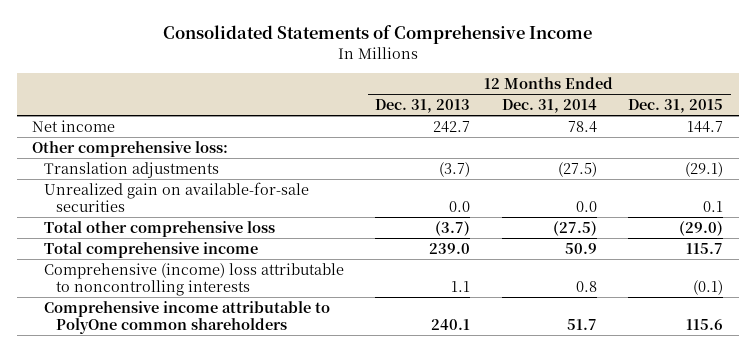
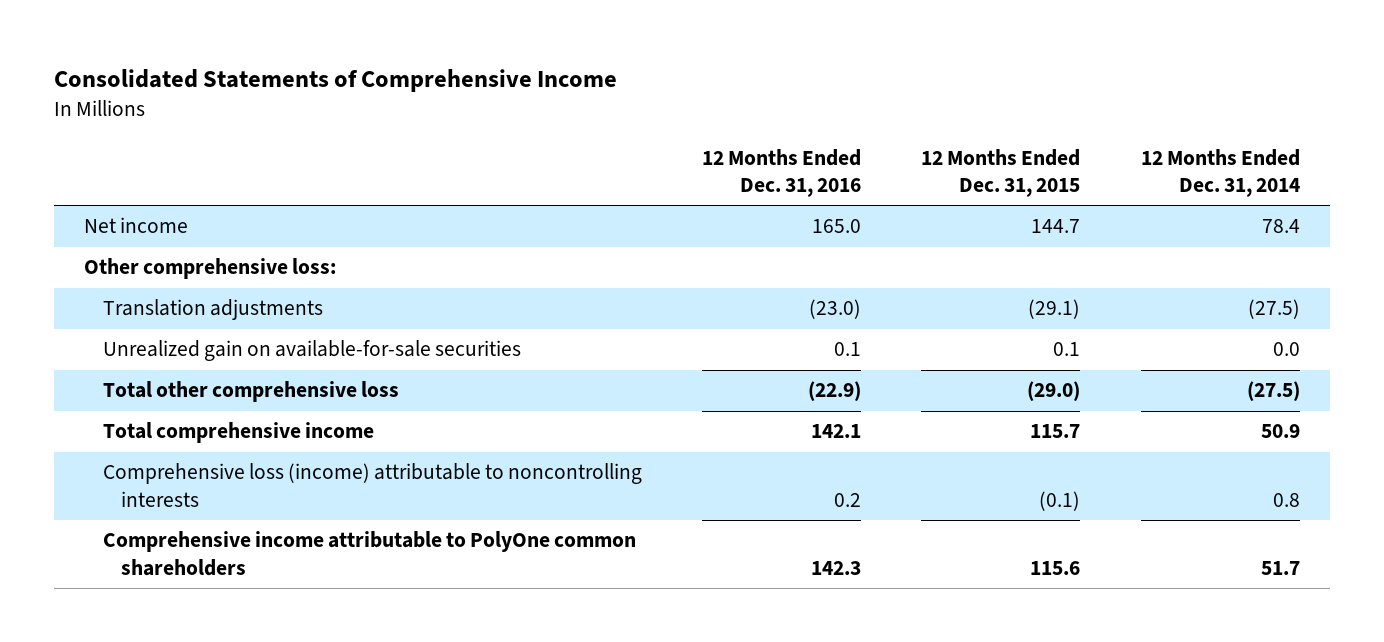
[375,98,471,113] Dec. 31, 2013 -> none
none -> [702,148,862,197] 12 Months Ended Dec. 31, 2016
[44,262,345,296] Comprehensive (income) loss attributable to noncontrolling interests -> [102,463,642,507] Comprehensive loss (income) attributable to noncontrolling interests

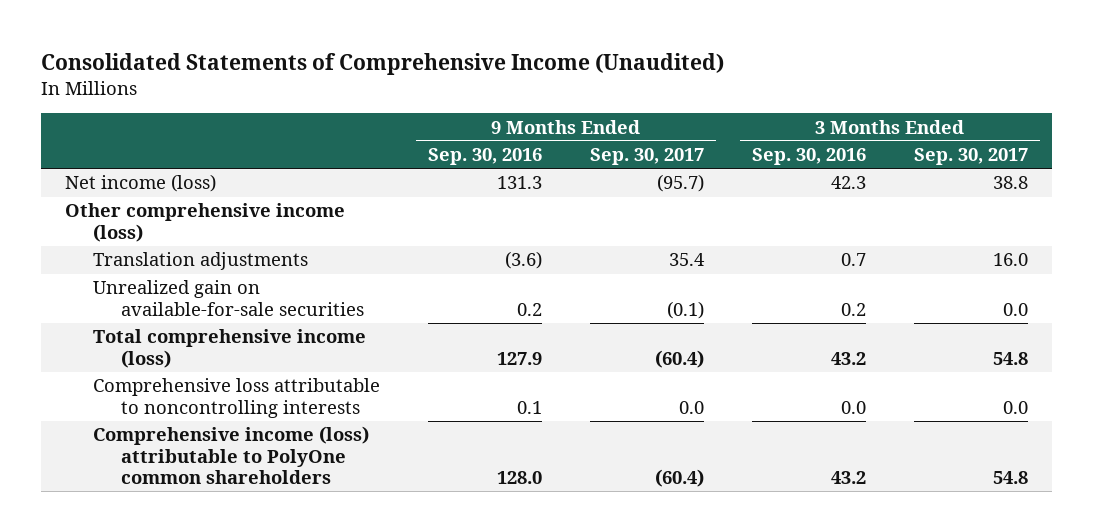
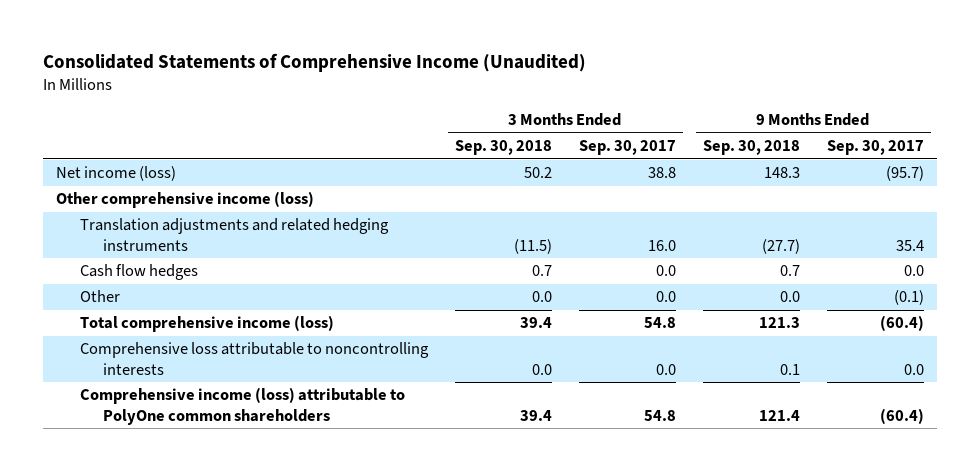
[428,148,543,166] Sep. 30, 2016 -> none
[752,148,867,166] Sep. 30, 2016 -> none
none -> [454,140,552,156] Sep. 30, 2018
none -> [702,140,800,156] Sep. 30, 2018
[93,280,365,316] Unrealized gain on available-for-sale securities -> none
[93,252,309,271] Translation adjustments -> [79,218,389,251] Translation adjustments and related hedging instruments
none -> [79,264,198,281] Cash flow hedges
none -> [79,290,120,303] Other

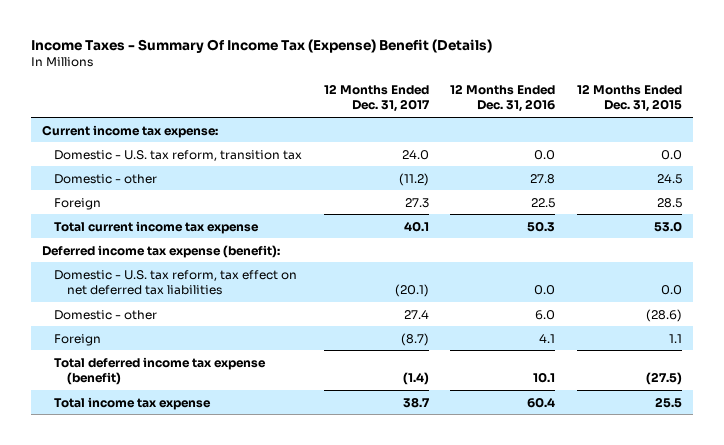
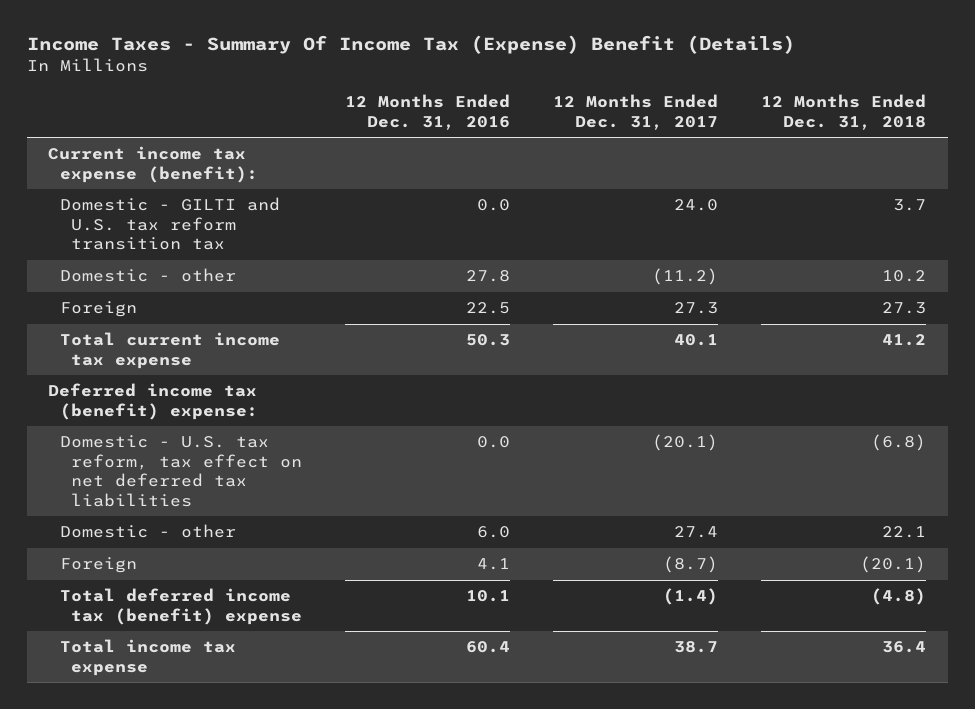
[576,84,682,113] 12 Months Ended Dec. 31, 2015 -> none
none -> [761,94,927,130] 12 Months Ended Dec. 31, 2018
[42,124,219,138] Current income tax expense: -> [48,146,258,183] Current income tax expense (benefit):
[54,149,303,161] Domestic - U.S. tax reform, transition tax -> [59,197,280,251] Domestic - GILTI and U.S. tax reform transition tax
[42,244,281,258] Deferred income tax expense (benefit): -> [48,383,258,420] Deferred income tax (benefit) expense:
[54,356,267,385] Total deferred income tax expense (benefit) -> [59,588,303,625] Total deferred income tax (benefit) expense

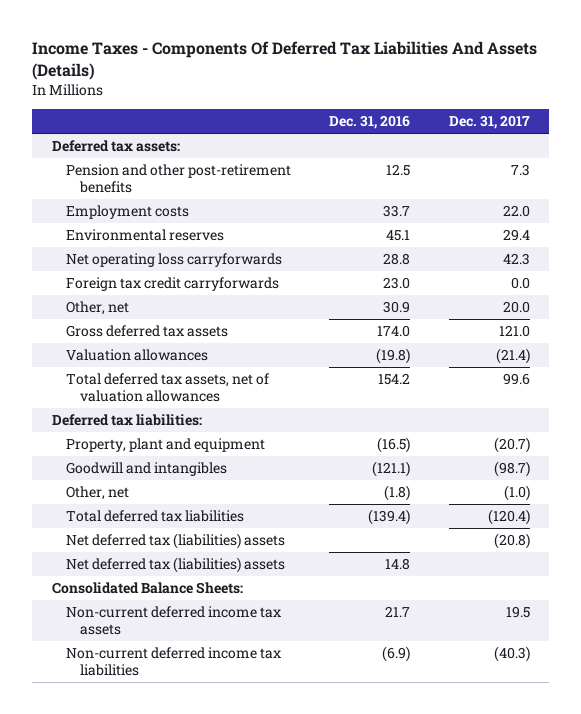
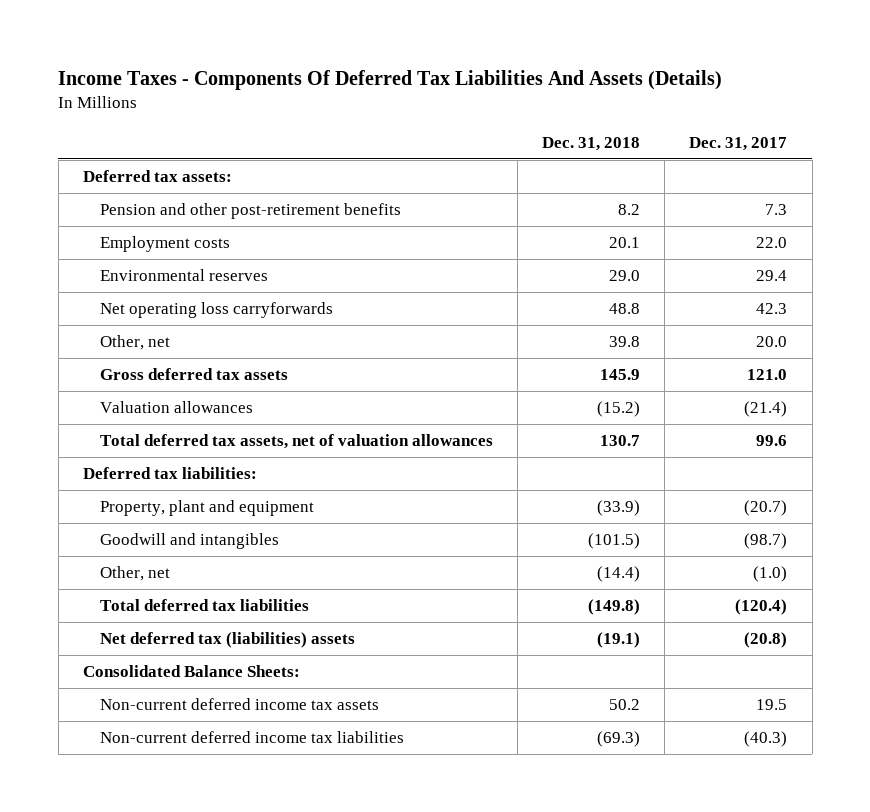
[329,115,411,130] Dec. 31, 2016 -> none
none -> [542,136,641,151] Dec. 31, 2018
[65,277,279,292] Foreign tax credit carryforwards -> none
[65,557,285,574] Net deferred tax (liabilities) assets -> none

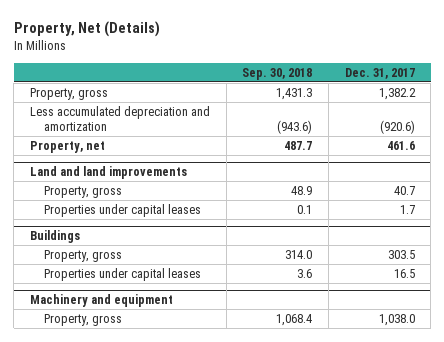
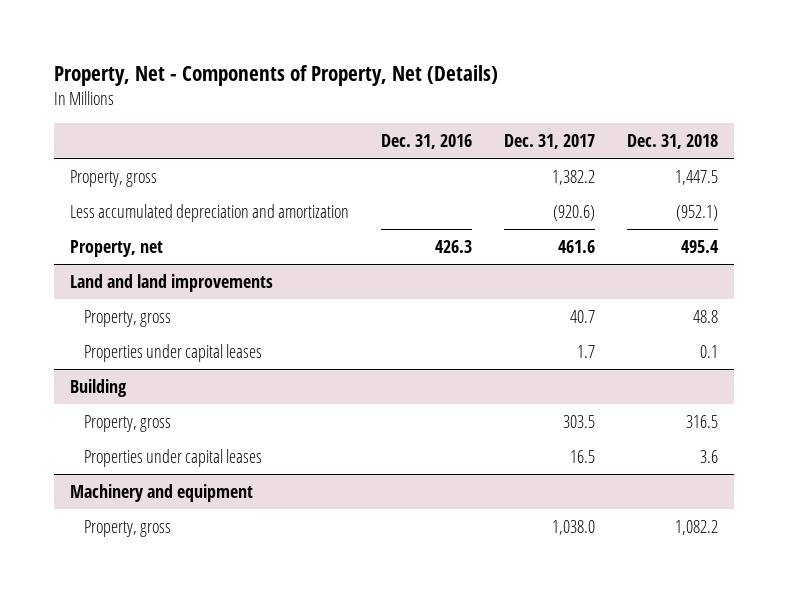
[13,21,160,38] Property, Net (Details) -> [53,65,498,87] Property, Net - Components of Property, Net (Details)
[242,67,313,80] Sep. 30, 2018 -> none
none -> [380,134,472,150] Dec. 31, 2016
none -> [626,134,718,150] Dec. 31, 2018
[29,230,80,244] Buildings -> [69,378,127,397] Building

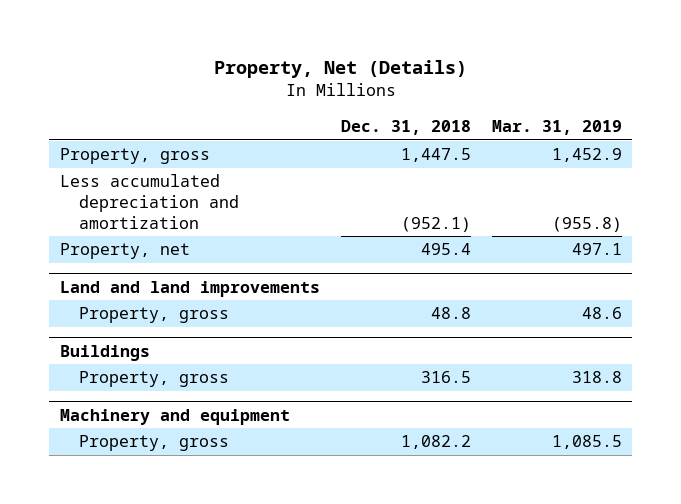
[53,65,498,87] Property, Net - Components of Property, Net (Details) -> [213,60,467,79] Property, Net (Details)
[380,134,472,150] Dec. 31, 2016 -> none
[503,134,595,150] Dec. 31, 2017 -> none
none -> [491,119,622,135] Mar. 31, 2019
[83,343,262,362] Properties under capital leases -> none
[69,378,127,397] Building -> [59,344,150,361] Buildings
[83,448,262,467] Properties under capital leases -> none

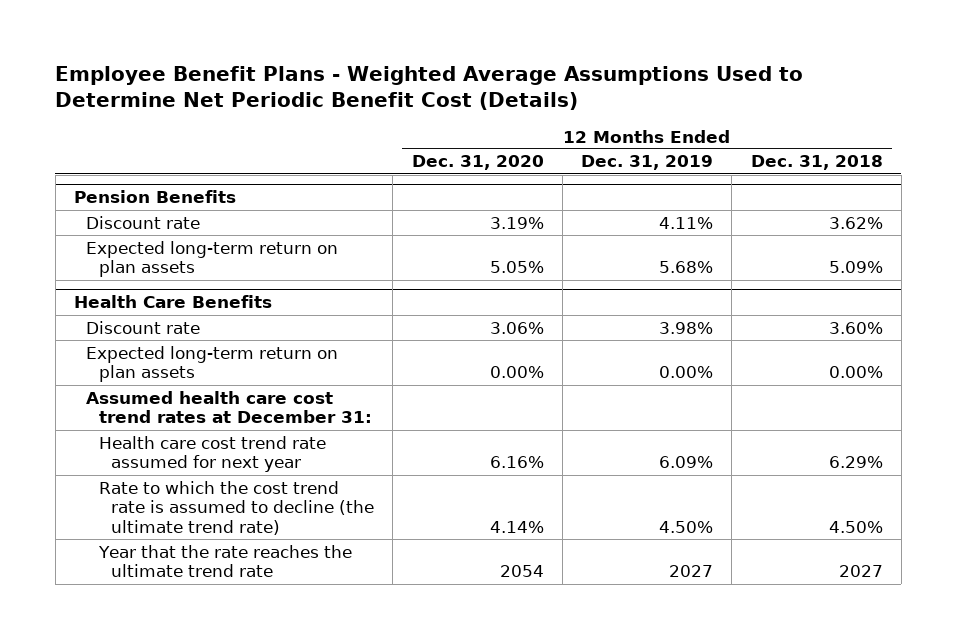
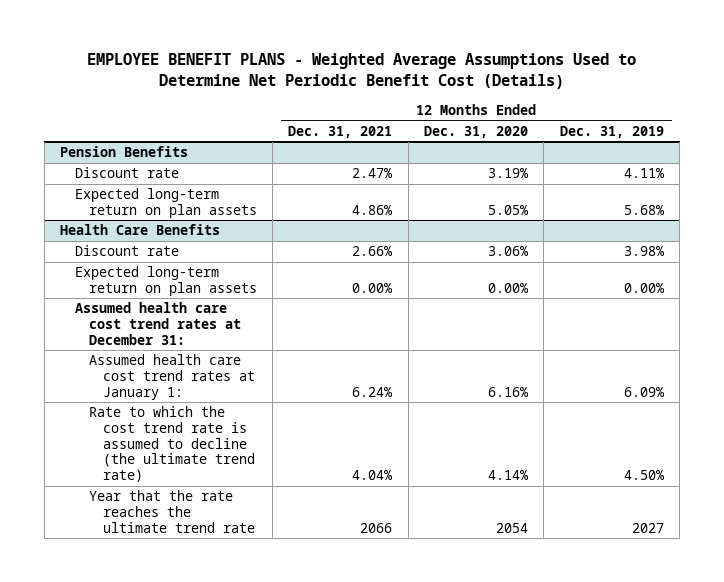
[55,66,804,111] Employee Benefit Plans - Weighted Average Assumptions Used to Determine Net Periodic Benefit Cost (Details) -> [86,53,636,90] EMPLOYEE BENEFIT PLANS - Weighted Average Assumptions Used to Determine Net Periodic Benefit Cost (Details)
[750,155,883,171] Dec. 31, 2018 -> none
none -> [288,125,393,138] Dec. 31, 2021
[98,435,326,473] Health care cost trend rate assumed for next year -> [88,354,256,400] Assumed health care cost trend rates at January 1:

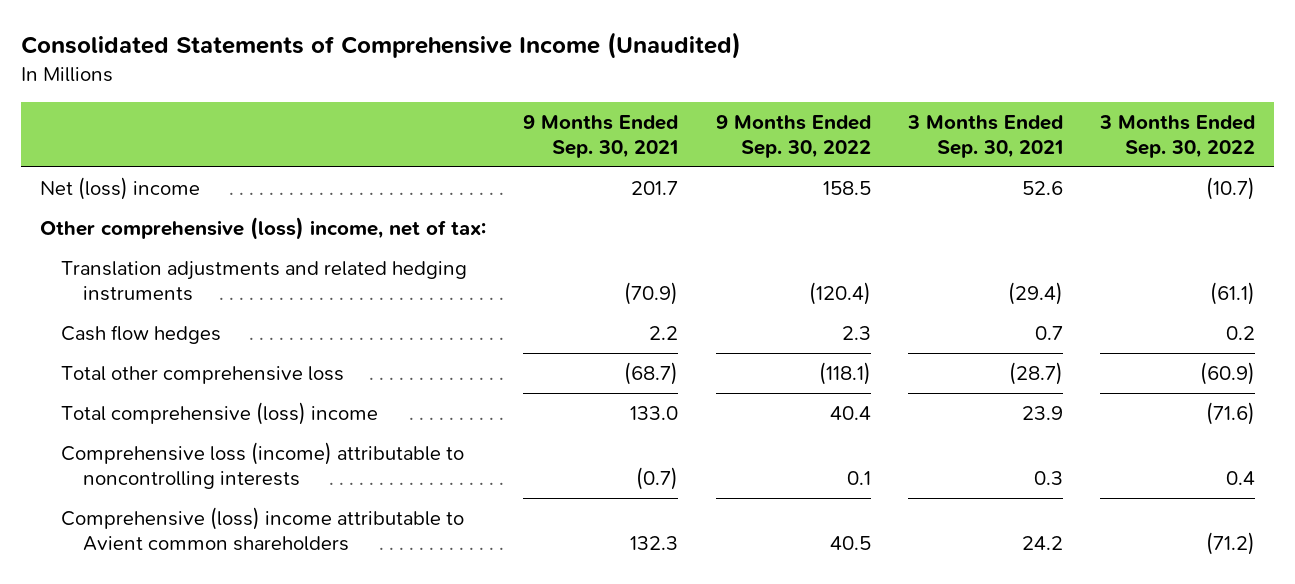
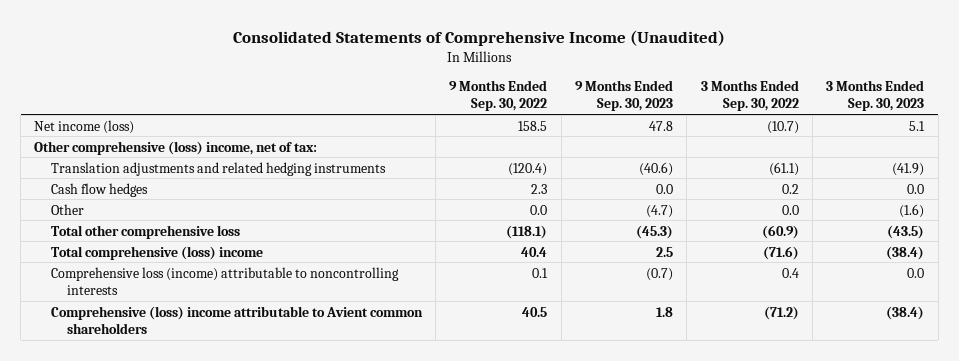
[523,114,679,158] 9 Months Ended Sep. 30, 2021 -> none
[907,114,1064,158] 3 Months Ended Sep. 30, 2021 -> none
none -> [575,80,674,112] 9 Months Ended Sep. 30, 2023
none -> [826,80,925,112] 3 Months Ended Sep. 30, 2023
[39,176,200,200] Net (loss) income -> [34,119,135,134] Net income (loss)
none -> [50,203,84,215] Other

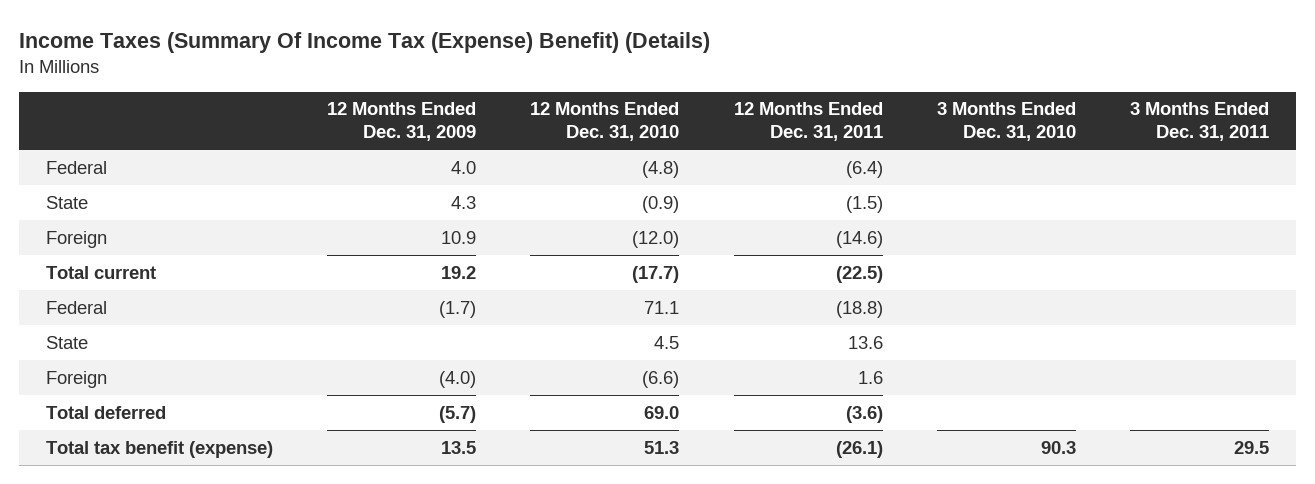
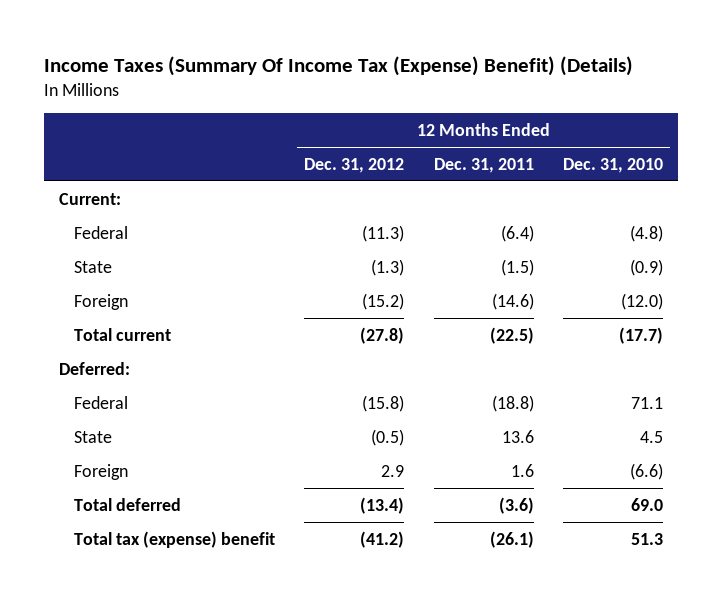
[327,102,477,141] 12 Months Ended Dec. 31, 2009 -> none
[936,102,1076,141] 3 Months Ended Dec. 31, 2010 -> none
[1129,102,1269,141] 3 Months Ended Dec. 31, 2011 -> none
none -> [304,157,405,173] Dec. 31, 2012
none -> [58,192,121,205] Current:
none -> [58,361,130,375] Deferred:
[46,440,274,458] Total tax benefit (expense) -> [74,530,276,548] Total tax (expense) benefit

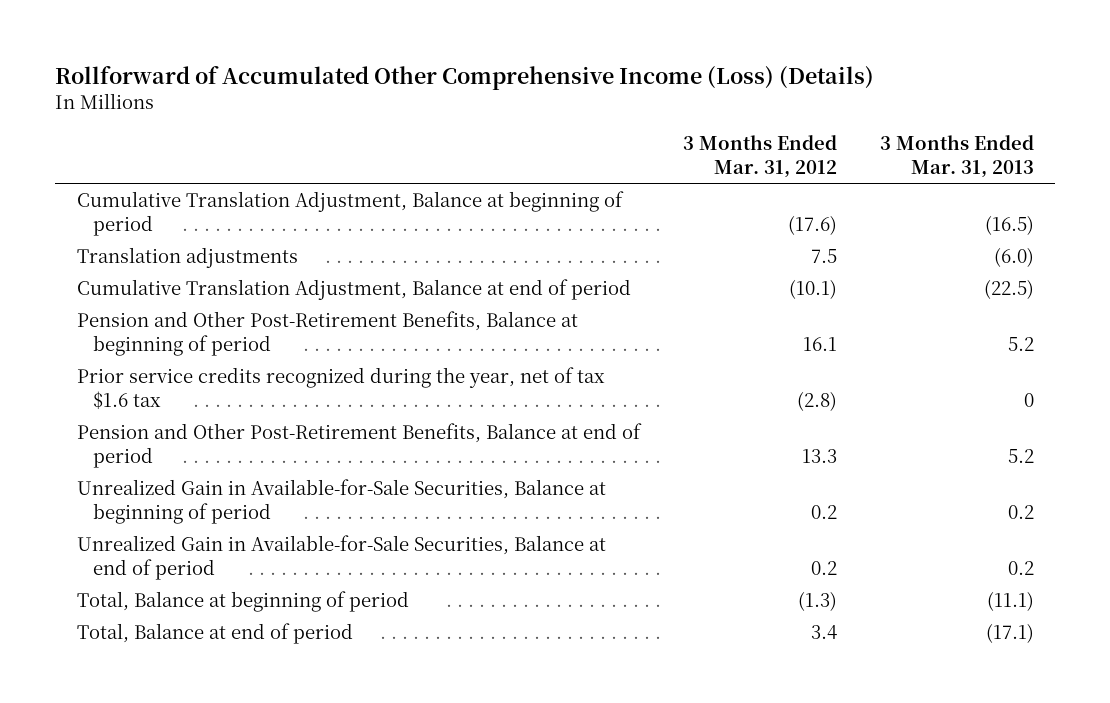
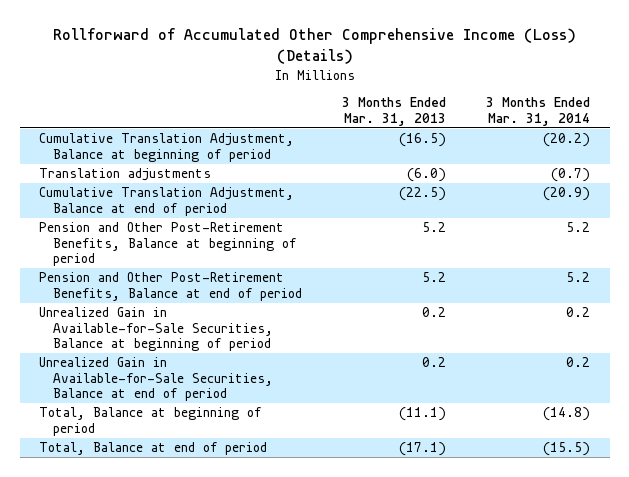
[682,135,837,179] 3 Months Ended Mar. 31, 2012 -> none
none -> [485,97,590,126] 3 Months Ended Mar. 31, 2014
[76,366,605,410] Prior service credits recognized during the year, net of tax $1.6 tax -> none

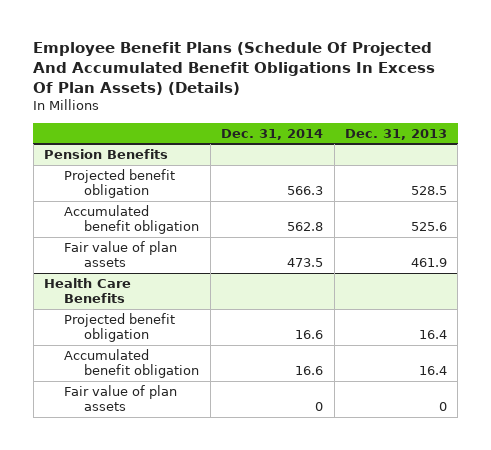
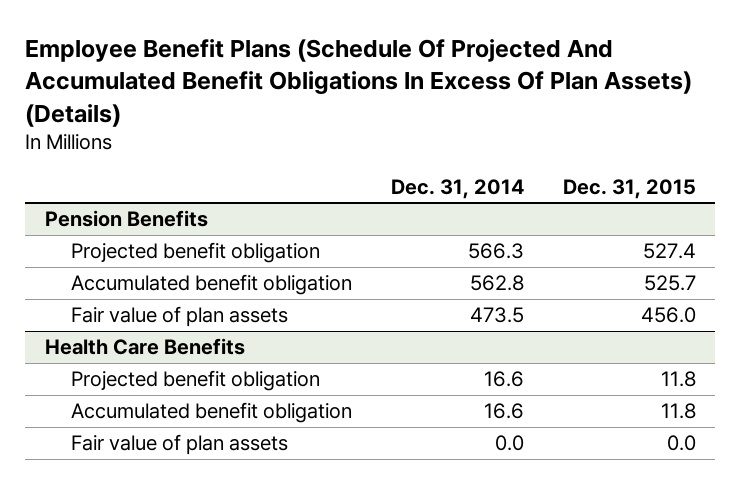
[344,128,447,140] Dec. 31, 2013 -> none
none -> [562,178,696,199] Dec. 31, 2015
[315,402,324,412] 0 -> [494,435,524,452] 0.0

